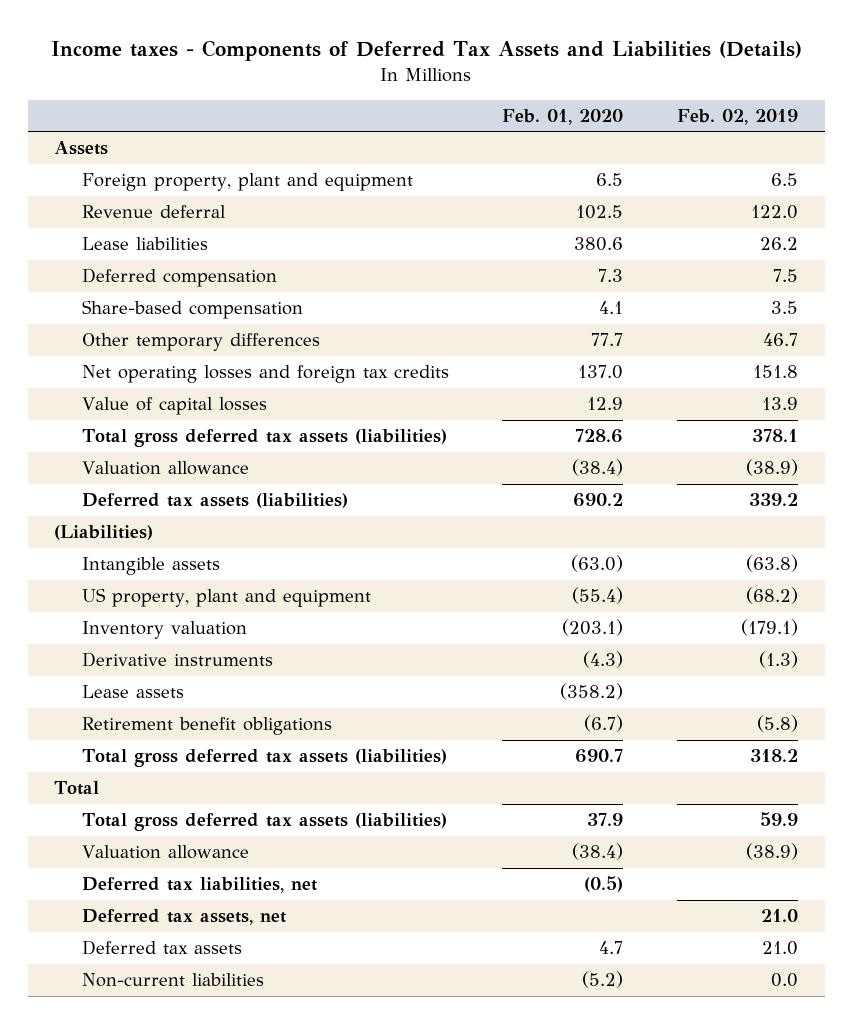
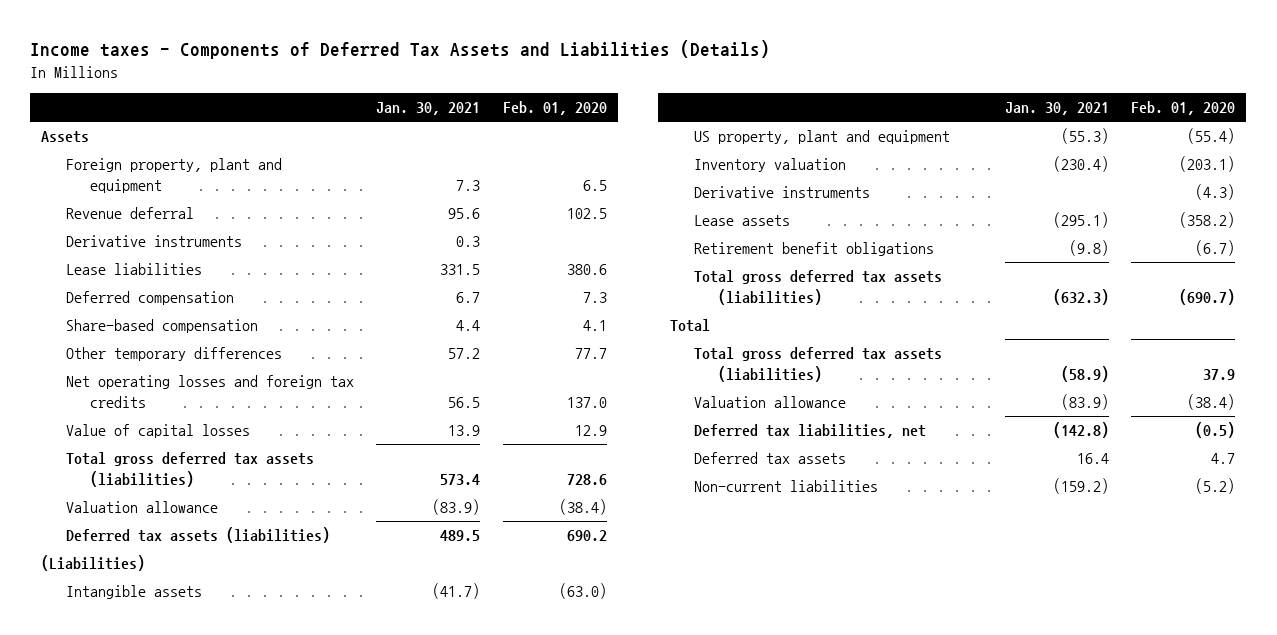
[677,108,799,125] Feb. 02, 2019 -> none
none -> [376,102,481,116] Jan. 30, 2021
none -> [65,235,242,248] Derivative instruments
[575,749,624,764] 690.7 -> [1179,288,1236,305] (690.7)
[81,909,286,926] Deferred tax assets, net -> none

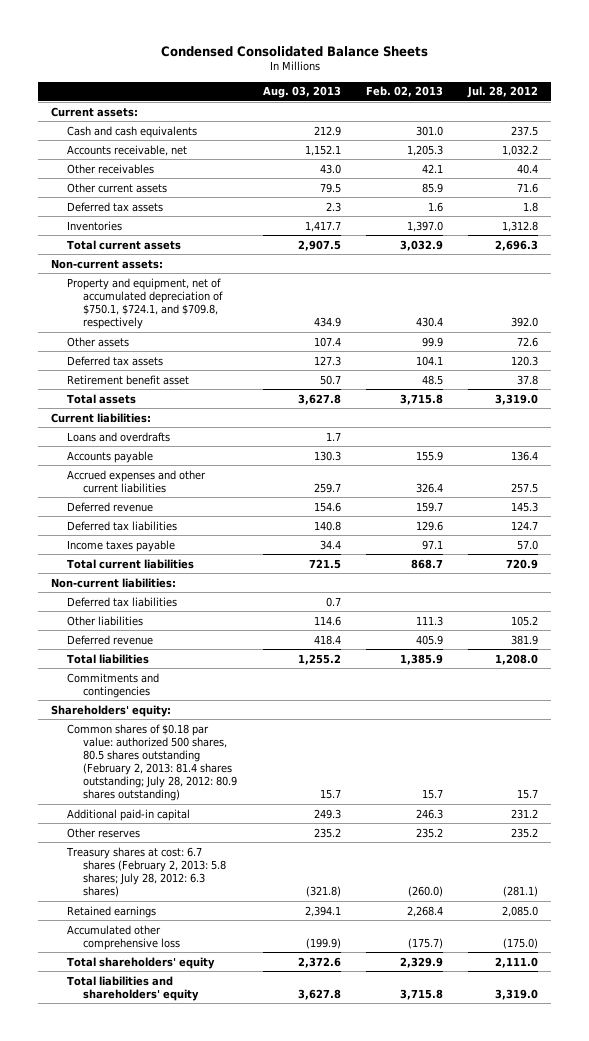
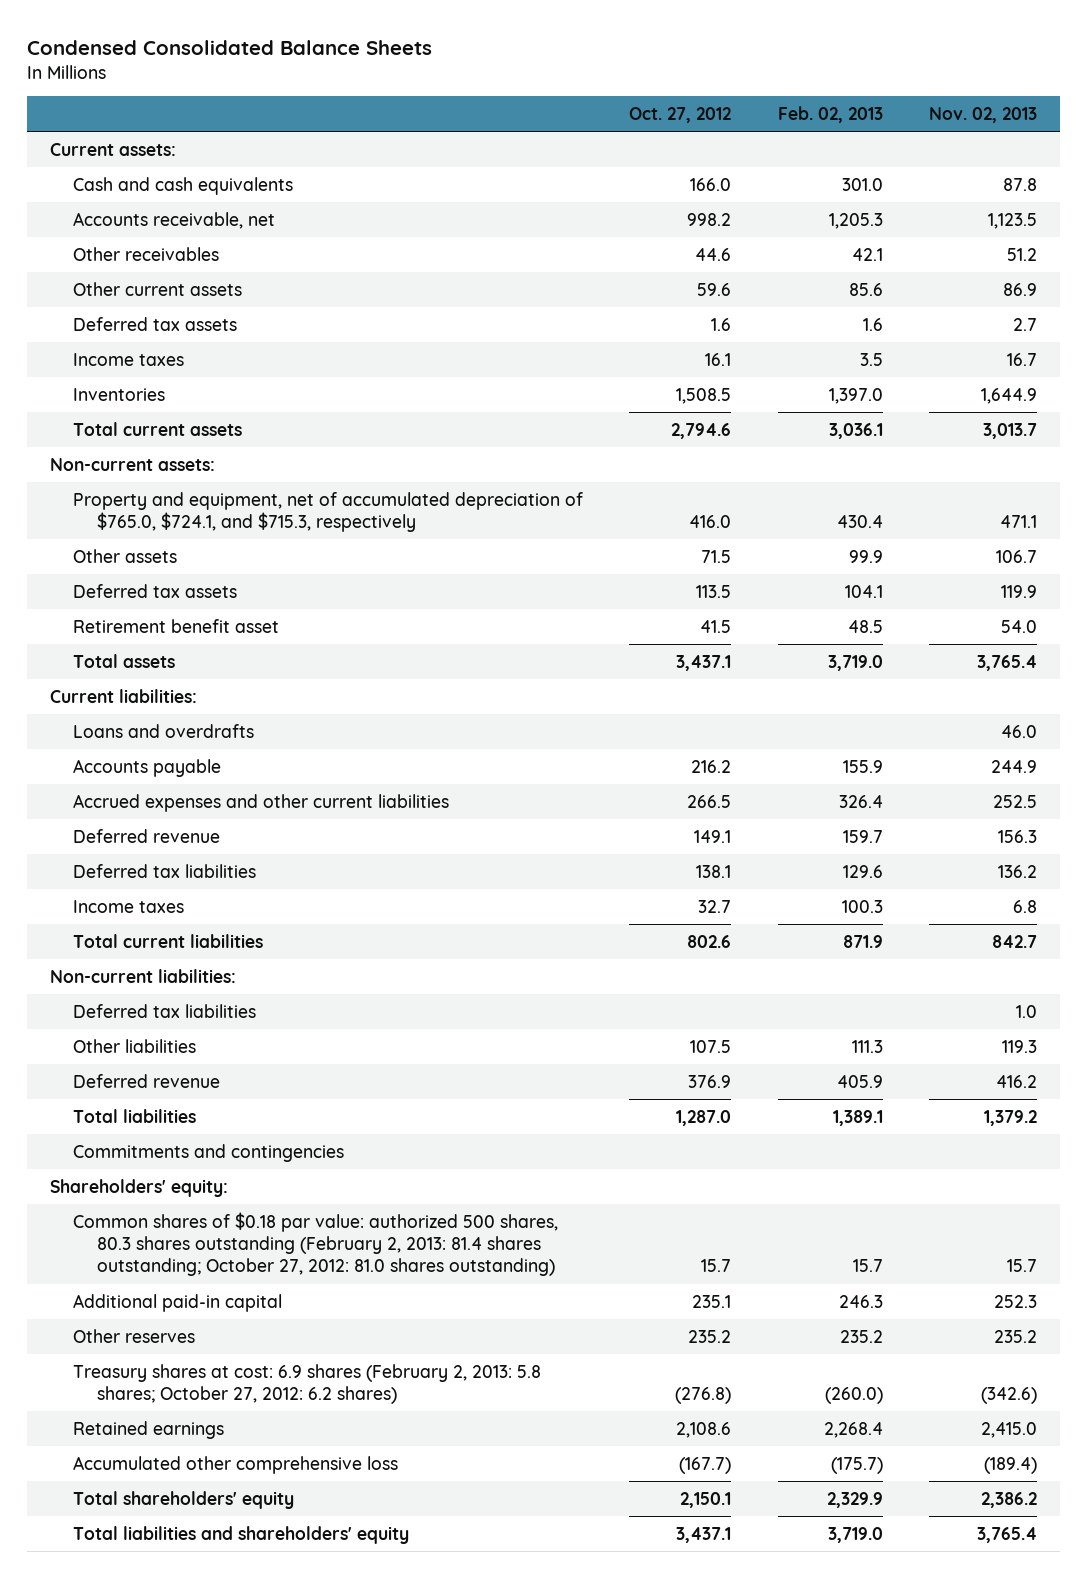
[262,86,341,99] Aug. 03, 2013 -> none
[467,86,539,99] Jul. 28, 2012 -> none
none -> [629,107,732,124] Oct. 27, 2012
none -> [928,107,1037,124] Nov. 02, 2013
[422,182,444,193] 85.9 -> [848,282,883,296] 85.6
none -> [73,352,185,366] Income taxes
[400,239,444,251] 3,032.9 -> [828,422,883,439] 3,036.1
[67,277,224,330] Property and equipment, net of accumulated depreciation of $750.1, $724.1, and $709.8, respectively -> [73,491,584,533] Property and equipment, net of accumulated depreciation of $765.0, $724.1, and $715.3, respectively
[400,393,444,405] 3,715.8 -> [827,654,883,671] 3,719.0
[67,539,176,552] Income taxes payable -> [73,899,185,913] Income taxes
[422,539,444,550] 97.1 -> [841,899,883,913] 100.3
[411,558,444,569] 868.7 -> [842,934,883,948] 871.9
[400,653,444,665] 1,385.9 -> [832,1109,883,1126] 1,389.1
[67,723,238,802] Common shares of $0.18 par value: authorized 500 shares, 80.5 shares outstanding (February 2, 2013: 81.4 shares outstanding; July 28, 2012: 80.9 shares outstanding) -> [73,1211,559,1277] Common shares of $0.18 par value: authorized 500 shares, 80.3 shares outstanding (February 2, 2013: 81.4 shares outstanding; October 27, 2012: 81.0 shares outstanding)
[66,846,227,898] Treasury shares at cost: 6.7 shares (February 2, 2013: 5.8 shares; July 28, 2012: 6.3 shares) -> [73,1363,542,1405] Treasury shares at cost: 6.9 shares (February 2, 2013: 5.8 shares; October 27, 2012: 6.2 shares)
[400,988,444,1000] 3,715.8 -> [827,1526,883,1543] 3,719.0

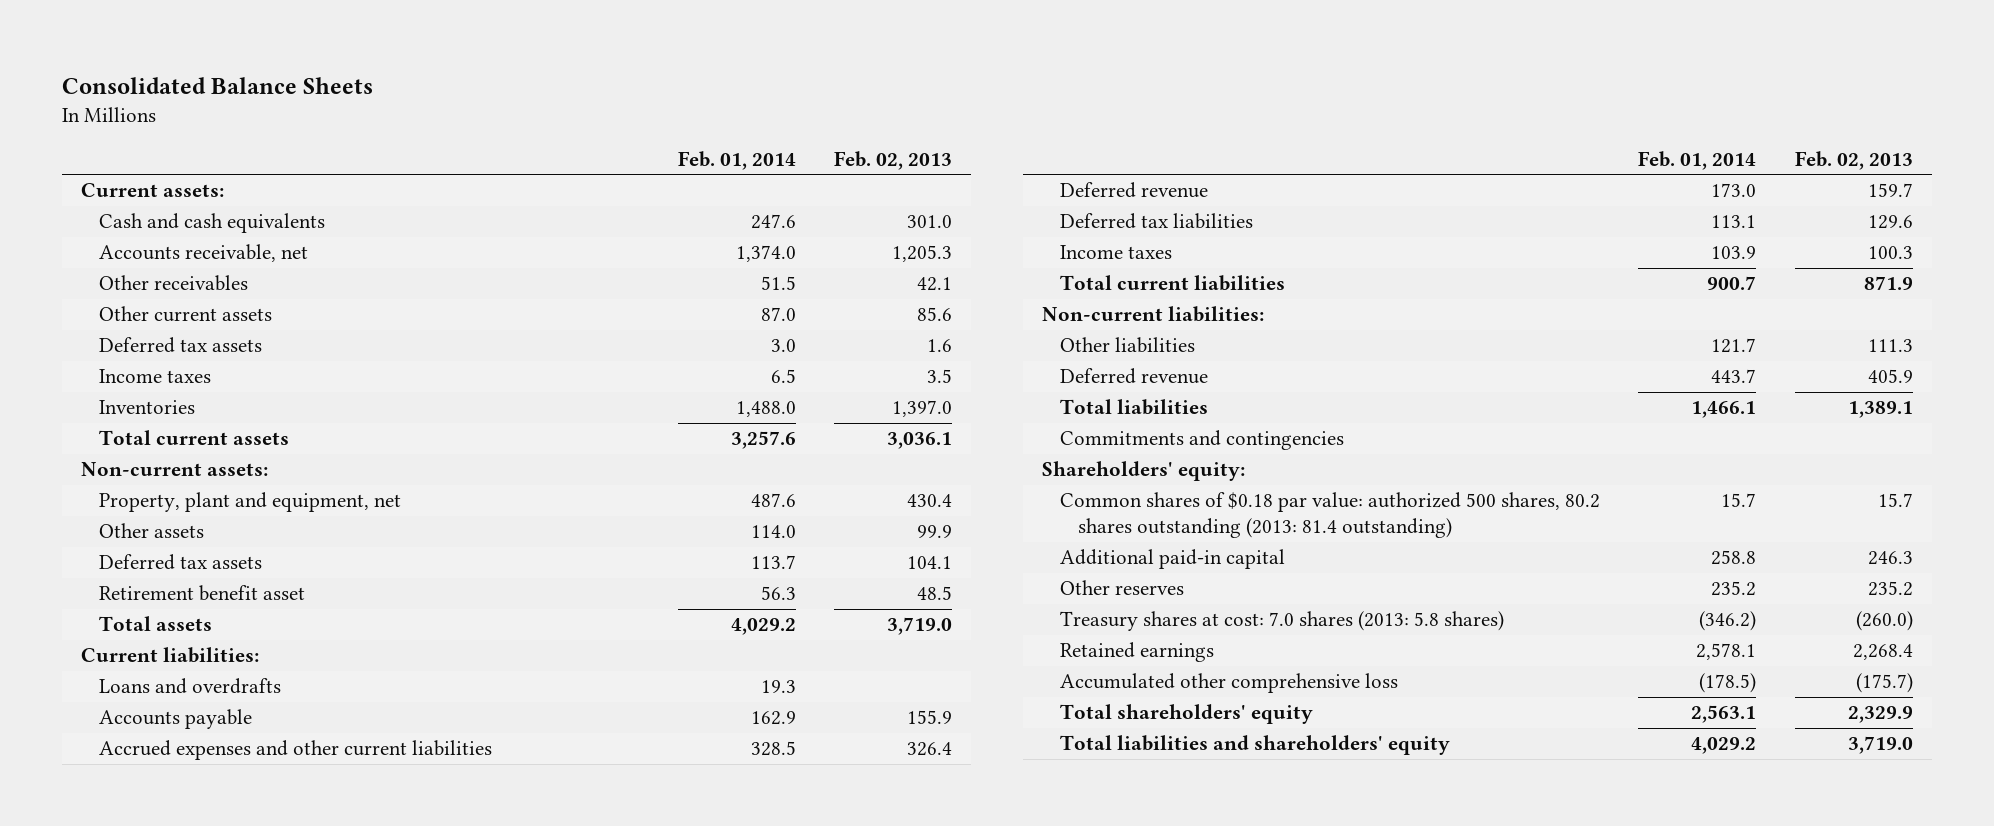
[27,39,433,55] Condensed Consolidated Balance Sheets -> [62,77,374,95] Consolidated Balance Sheets
[629,107,732,124] Oct. 27, 2012 -> none
[928,107,1037,124] Nov. 02, 2013 -> none
none -> [677,150,796,170] Feb. 01, 2014
[73,491,584,533] Property and equipment, net of accumulated depreciation of $765.0, $724.1, and $715.3, respectively -> [99,492,402,513] Property, plant and equipment, net
[73,1003,257,1018] Deferred tax liabilities -> none
[73,1211,559,1277] Common shares of $0.18 par value: authorized 500 shares, 80.3 shares outstanding (February 2, 2013: 81.4 shares outstanding; October 27, 2012: 81.0 shares outstanding) -> [1059,492,1600,539] Common shares of $0.18 par value: authorized 500 shares, 80.2 shares outstanding (2013: 81.4 outstanding)
[73,1363,542,1405] Treasury shares at cost: 6.9 shares (February 2, 2013: 5.8 shares; October 27, 2012: 6.2 shares) -> [1059,611,1504,632] Treasury shares at cost: 7.0 shares (2013: 5.8 shares)

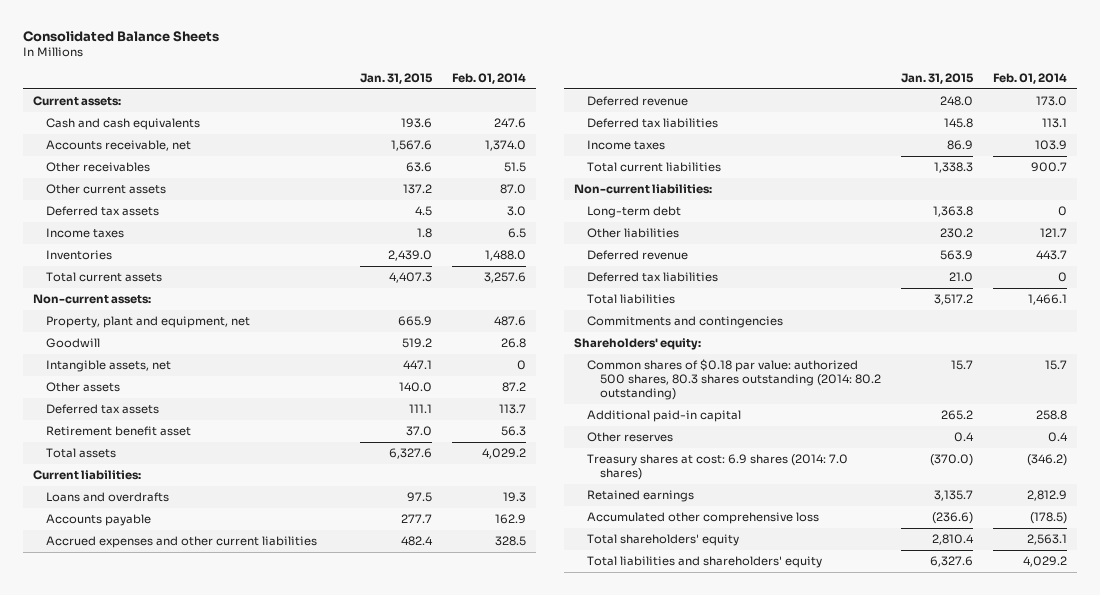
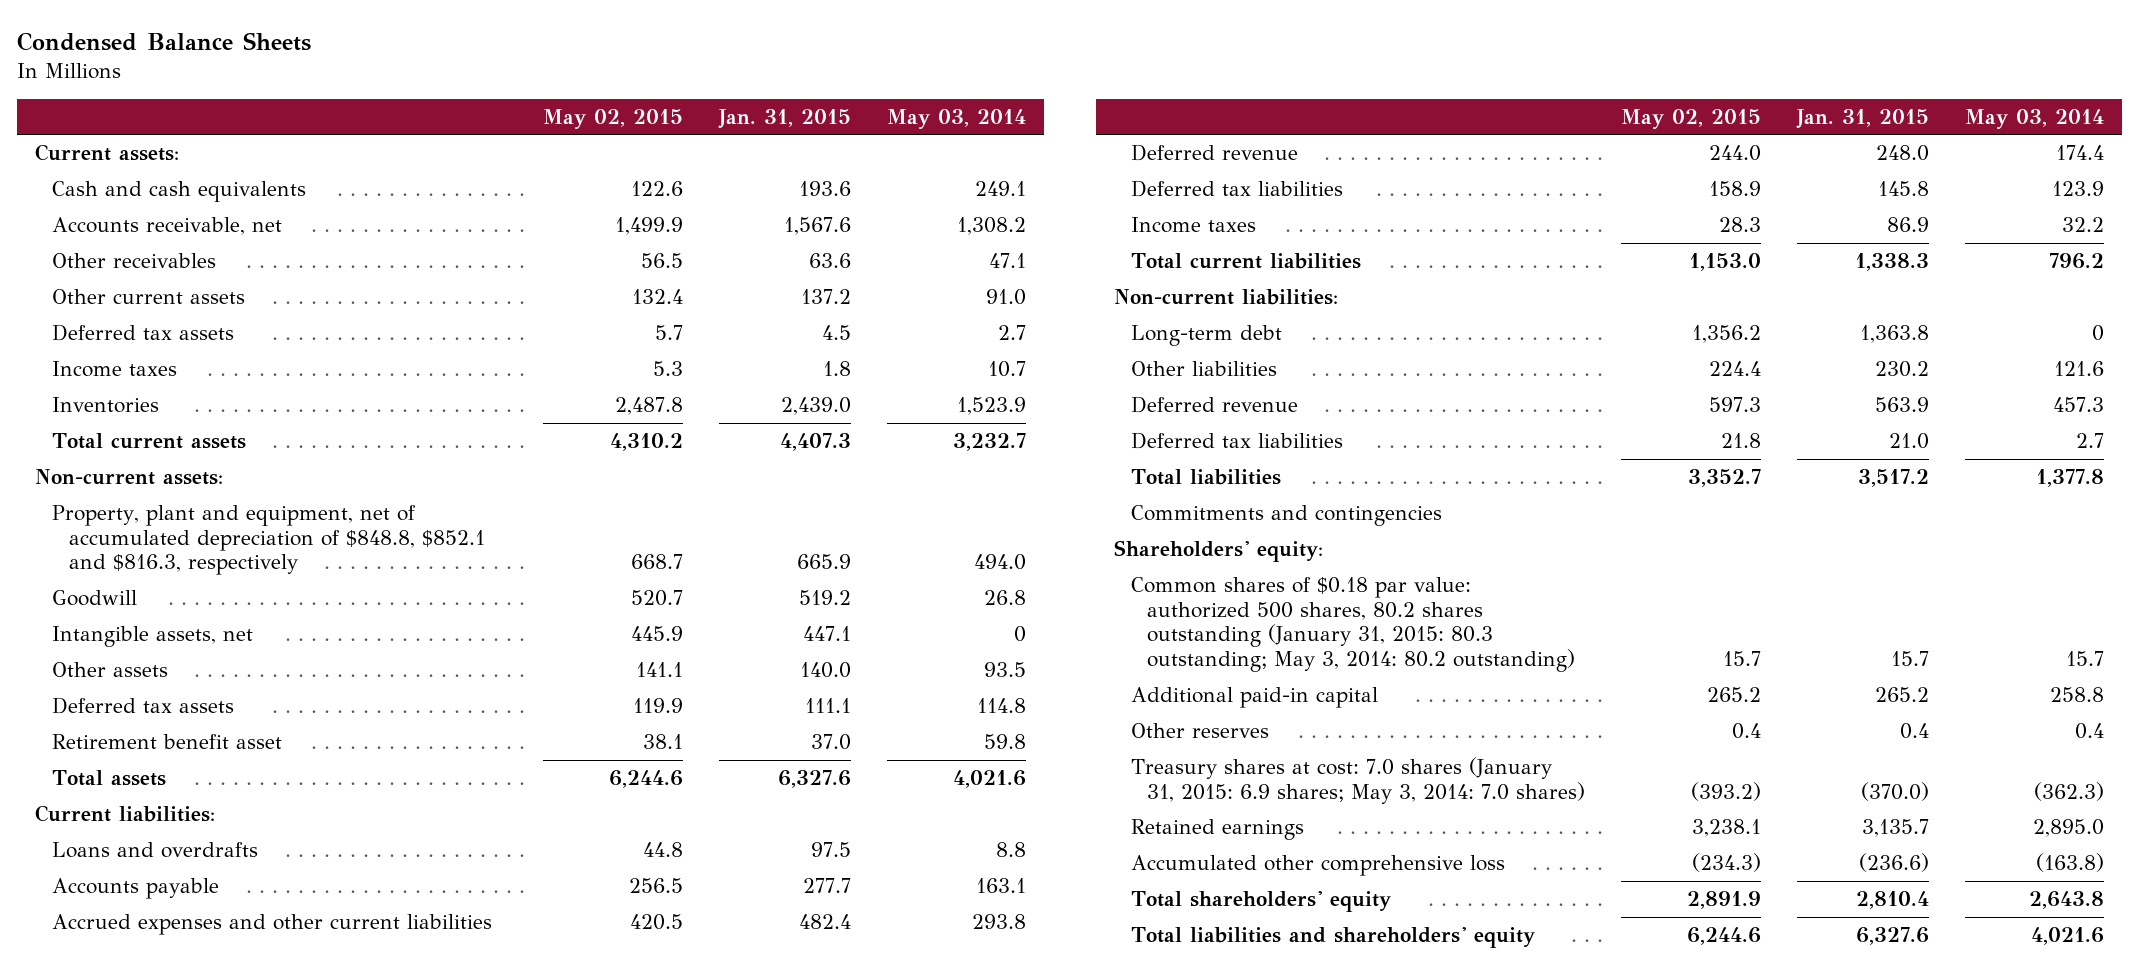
[22,30,219,42] Consolidated Balance Sheets -> [17,31,312,51] Condensed Balance Sheets
[451,73,526,85] Feb. 01, 2014 -> none
none -> [542,108,683,129] May 02, 2015
none -> [886,108,1026,129] May 03, 2014
[45,315,250,328] Property, plant and equipment, net -> [51,505,485,576] Property, plant and equipment, net of accumulated depreciation of $848.8, $852.1 and $816.3, respectively
[587,358,881,401] Common shares of $0.18 par value: authorized 500 shares, 80.3 shares outstanding (2014: 80.2 outstanding) -> [1130,577,1576,672] Common shares of $0.18 par value: authorized 500 shares, 80.2 shares outstanding (January 31, 2015: 80.3 outstanding; May 3, 2014: 80.2 outstanding)
[587,453,849,481] Treasury shares at cost: 6.9 shares (2014: 7.0 shares) -> [1130,757,1586,804] Treasury shares at cost: 7.0 shares (January 31, 2015: 6.9 shares; May 3, 2014: 7.0 shares)

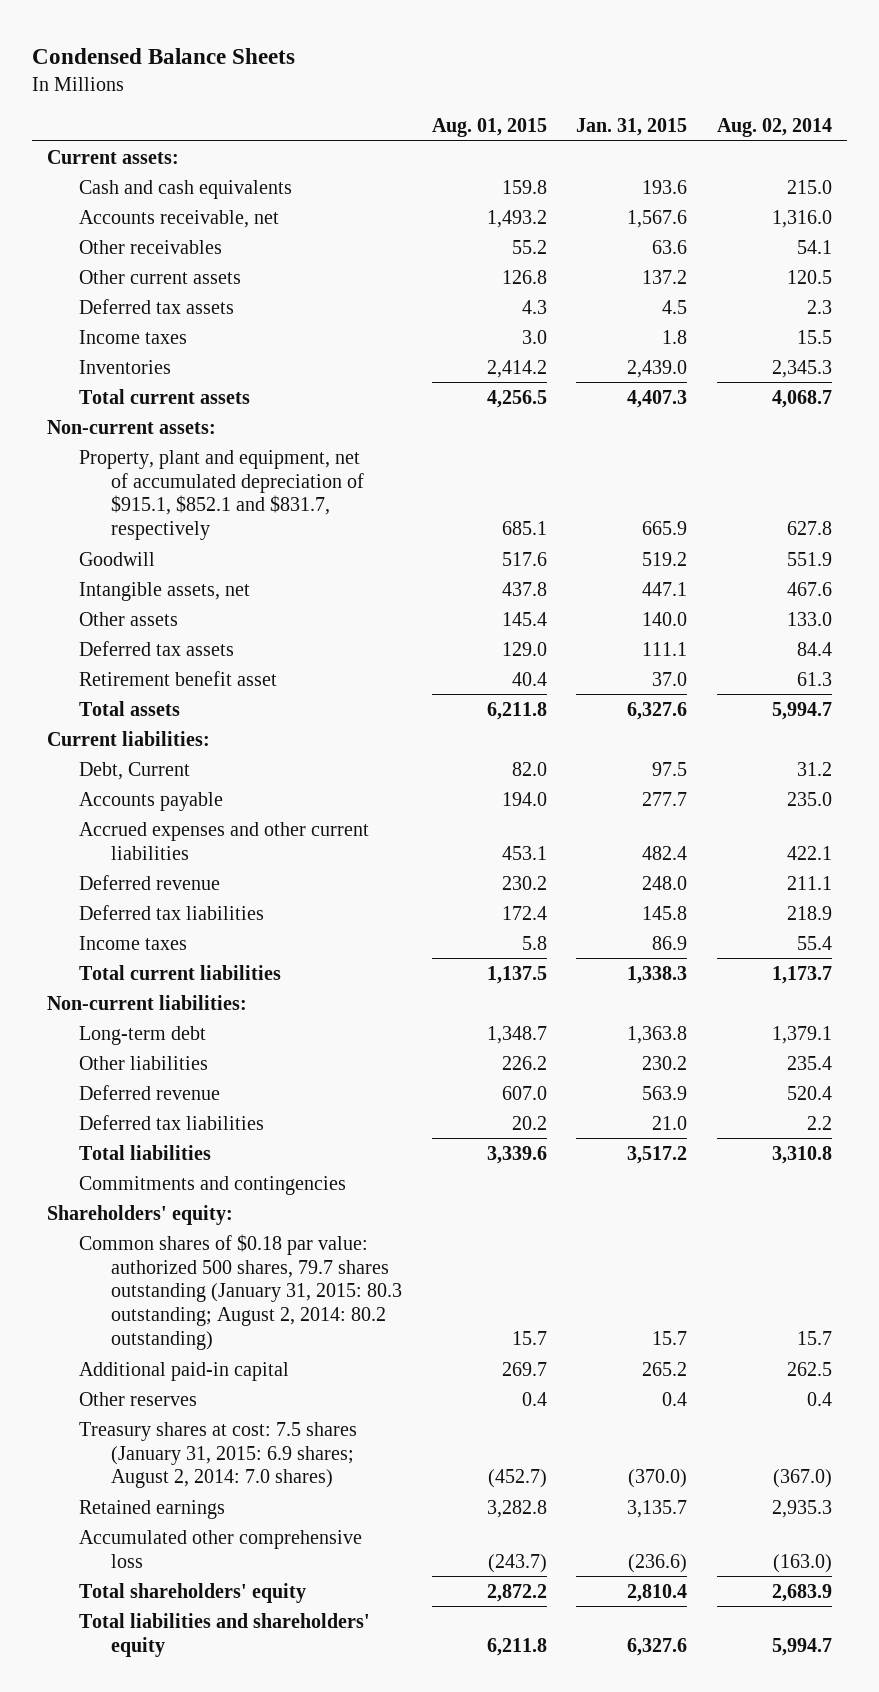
[542,108,683,129] May 02, 2015 -> none
[886,108,1026,129] May 03, 2014 -> none
none -> [431,118,547,138] Aug. 01, 2015
none -> [716,118,832,138] Aug. 02, 2014
[51,505,485,576] Property, plant and equipment, net of accumulated depreciation of $848.8, $852.1 and $816.3, respectively -> [79,449,365,541] Property, plant and equipment, net of accumulated depreciation of $915.1, $852.1 and $831.7, respectively
[51,842,258,859] Loans and overdrafts -> [79,761,191,780] Debt, Current
[1130,577,1576,672] Common shares of $0.18 par value: authorized 500 shares, 80.2 shares outstanding (January 31, 2015: 80.3 outstanding; May 3, 2014: 80.2 outstanding) -> [79,1233,403,1351] Common shares of $0.18 par value: authorized 500 shares, 79.7 shares outstanding (January 31, 2015: 80.3 outstanding; August 2, 2014: 80.2 outstanding)
[1130,757,1586,804] Treasury shares at cost: 7.0 shares (January 31, 2015: 6.9 shares; May 3, 2014: 7.0 shares) -> [79,1421,358,1489] Treasury shares at cost: 7.5 shares (January 31, 2015: 6.9 shares; August 2, 2014: 7.0 shares)

